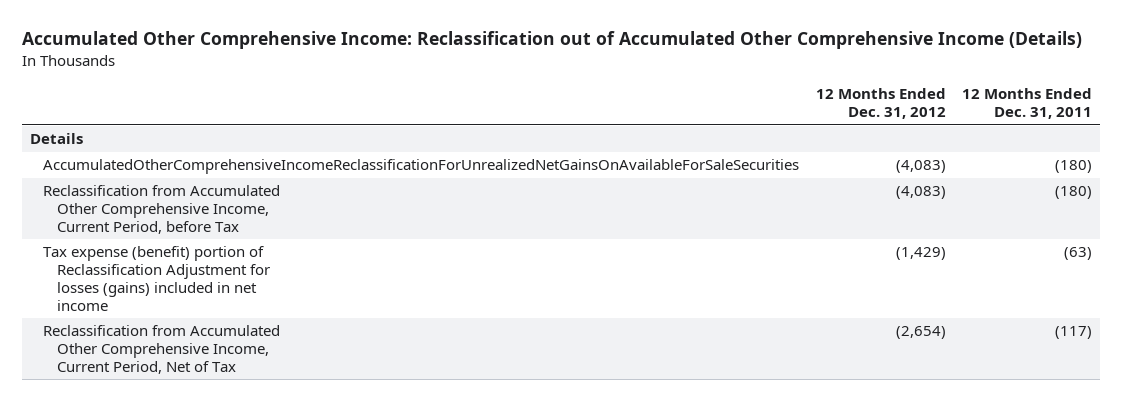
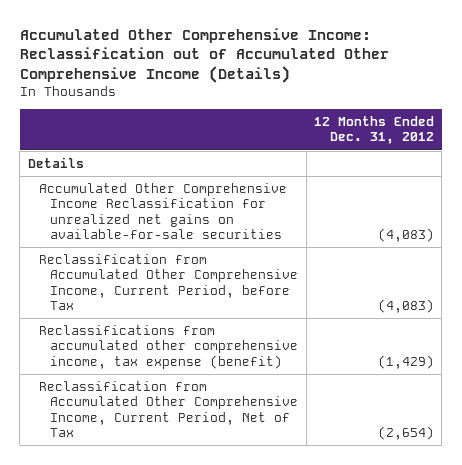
[961,88,1092,120] 12 Months Ended Dec. 31, 2011 -> none
[43,159,800,175] AccumulatedOtherComprehensiveIncomeReclassificationForUnrealizedNetGainsOnAvailableForSaleSecurities -> [38,182,287,240] Accumulated Other Comprehensive Income Reclassification for unrealized net gains on available-for-sale securities
[43,246,270,311] Tax expense (benefit) portion of Reclassification Adjustment for losses (gains) included in net income -> [38,324,299,369] Reclassifications from accumulated other comprehensive income, tax expense (benefit)

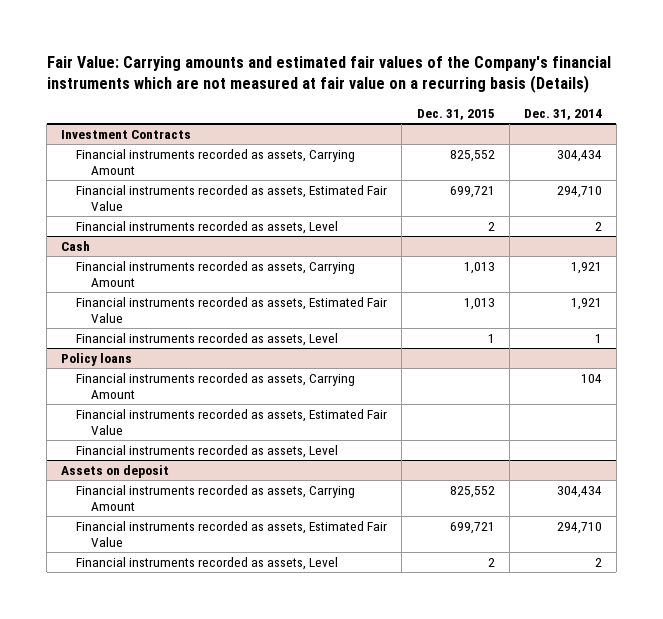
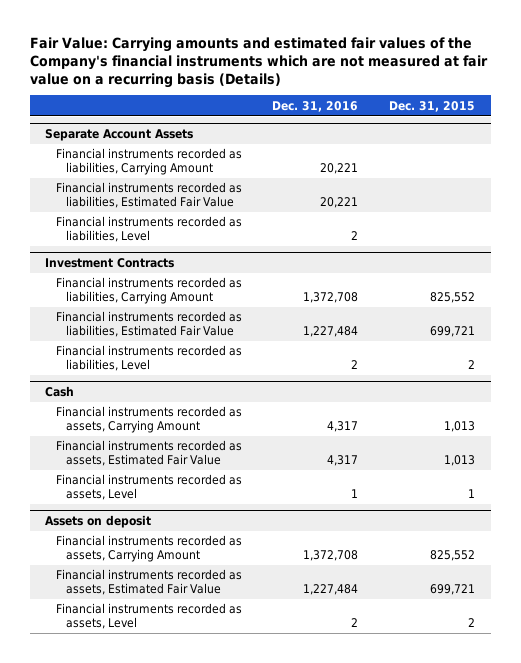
[523,109,602,121] Dec. 31, 2014 -> none
none -> [272,100,359,112] Dec. 31, 2016
none -> [45,129,194,142] Separate Account Assets
none -> [55,148,242,176] Financial instruments recorded as liabilities, Carrying Amount
none -> [55,182,242,209] Financial instruments recorded as liabilities, Estimated Fair Value
none -> [55,216,242,243] Financial instruments recorded as liabilities, Level
[76,148,356,175] Financial instruments recorded as assets, Carrying Amount -> [55,277,242,305] Financial instruments recorded as liabilities, Carrying Amount
[76,184,388,211] Financial instruments recorded as assets, Estimated Fair Value -> [55,311,242,338] Financial instruments recorded as liabilities, Estimated Fair Value
[76,220,339,234] Financial instruments recorded as assets, Level -> [55,345,242,372] Financial instruments recorded as liabilities, Level
[61,352,133,366] Policy loans -> none
[76,372,356,399] Financial instruments recorded as assets, Carrying Amount -> none
[76,408,388,435] Financial instruments recorded as assets, Estimated Fair Value -> none
[76,444,339,458] Financial instruments recorded as assets, Level -> none

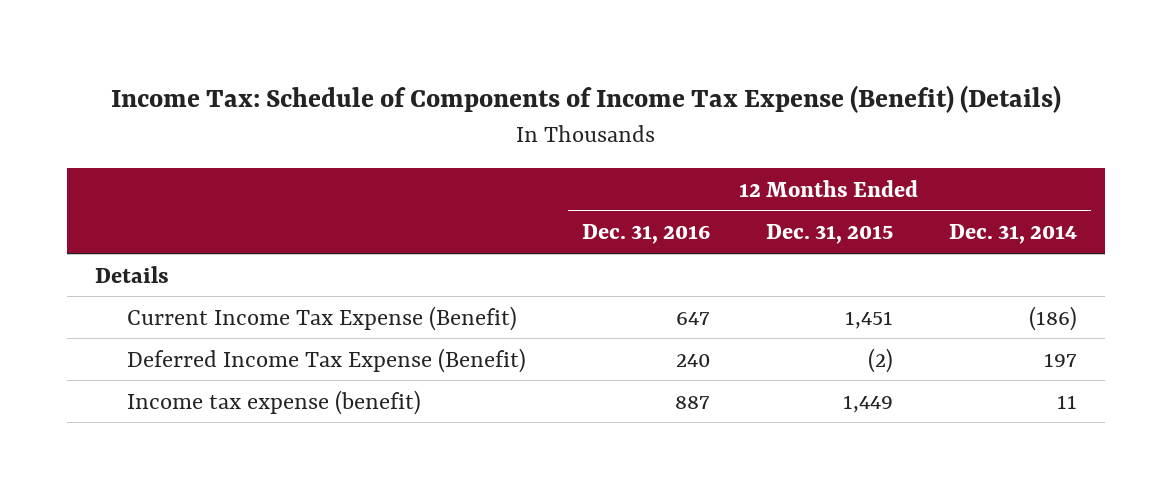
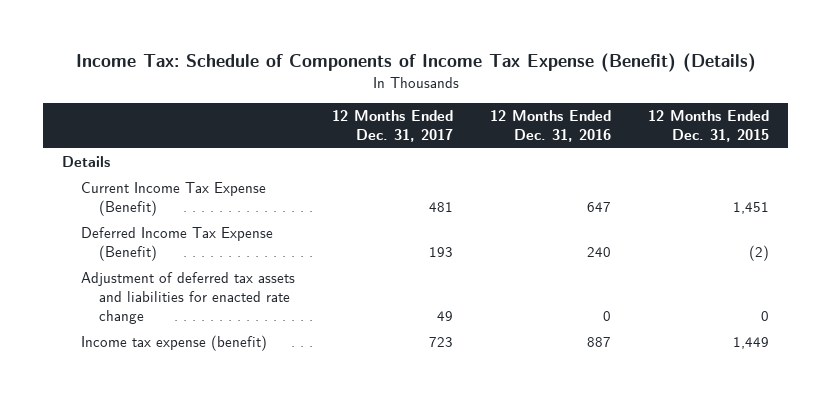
[948,224,1077,245] Dec. 31, 2014 -> none
none -> [331,110,453,143] 12 Months Ended Dec. 31, 2017
none -> [80,272,295,325] Adjustment of deferred tax assets and liabilities for enacted rate change

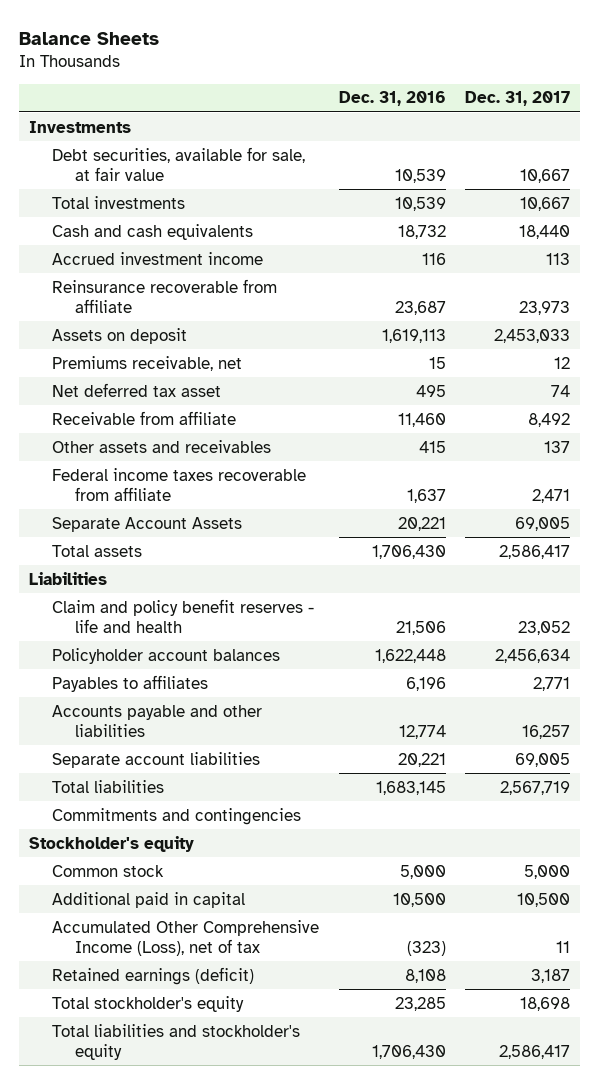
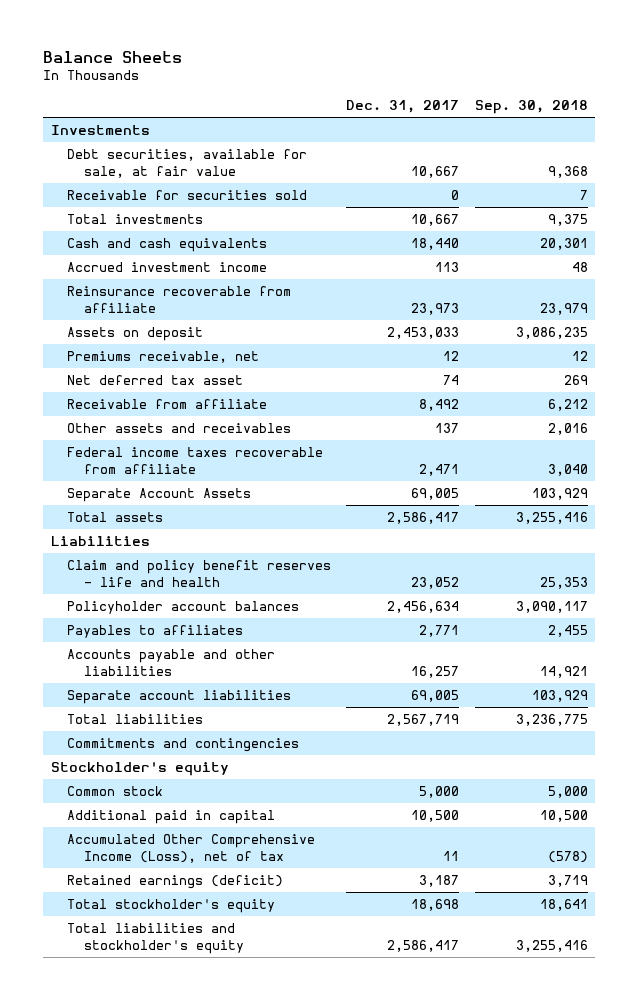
[338,91,446,107] Dec. 31, 2016 -> none
none -> [474,100,588,115] Sep. 30, 2018
none -> [67,189,308,200] Receivable for securities sold

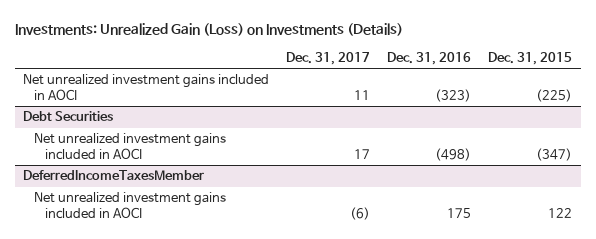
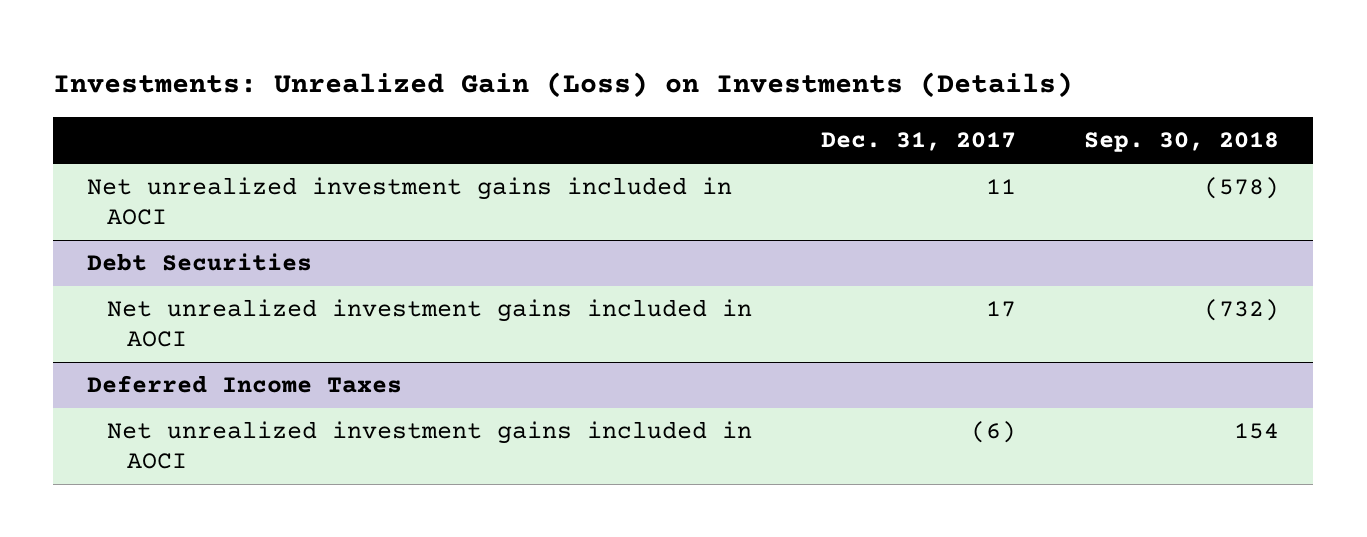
[387,51,472,65] Dec. 31, 2016 -> none
[488,51,573,65] Dec. 31, 2015 -> none
none -> [1084,132,1280,153] Sep. 30, 2018
[23,170,205,181] DeferredIncomeTaxesMember -> [87,375,403,394] Deferred Income Taxes

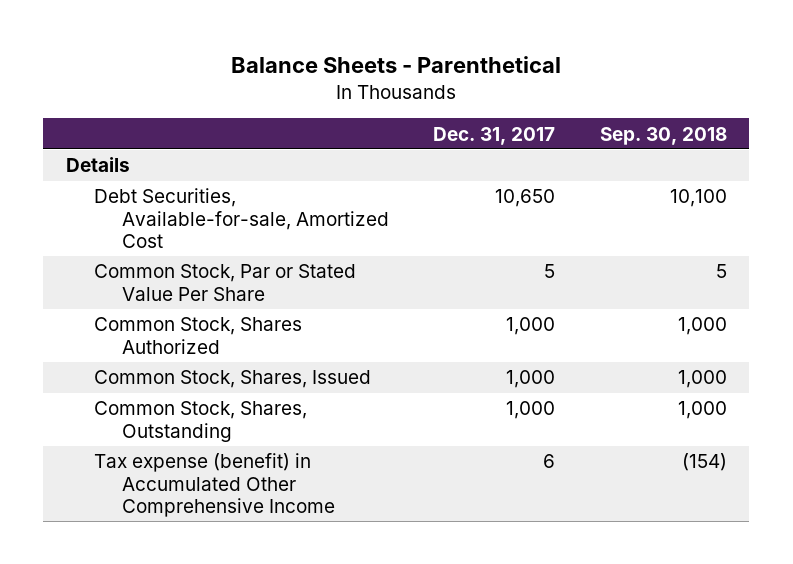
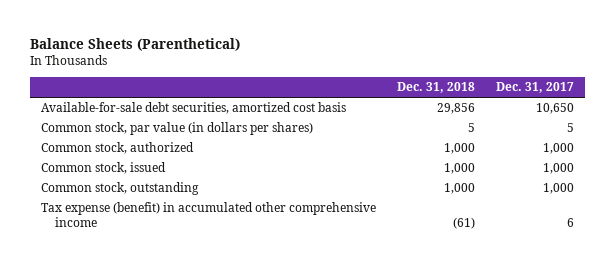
[231,56,562,74] Balance Sheets - Parenthetical -> [30,38,241,52] Balance Sheets (Parenthetical)
[599,126,727,145] Sep. 30, 2018 -> none
none -> [397,82,476,94] Dec. 31, 2018
[65,157,130,173] Details -> none
[93,188,389,248] Debt Securities, Available-for-sale, Amortized Cost -> [41,102,347,115] Available-for-sale debt securities, amortized cost basis
[93,264,356,301] Common Stock, Par or Stated Value Per Share -> [41,122,314,136] Common stock, par value (in dollars per shares)
[93,317,302,354] Common Stock, Shares Authorized -> [41,142,195,155] Common stock, authorized
[93,370,371,389] Common Stock, Shares, Issued -> [41,162,167,175] Common stock, issued
[93,401,307,442] Common Stock, Shares, Outstanding -> [41,182,200,196] Common stock, outstanding
[93,453,335,517] Tax expense (benefit) in Accumulated Other Comprehensive Income -> [41,202,377,228] Tax expense (benefit) in accumulated other comprehensive income

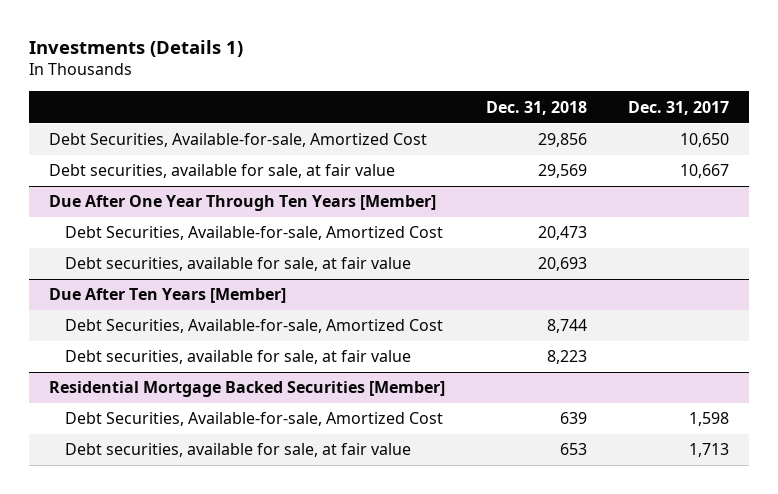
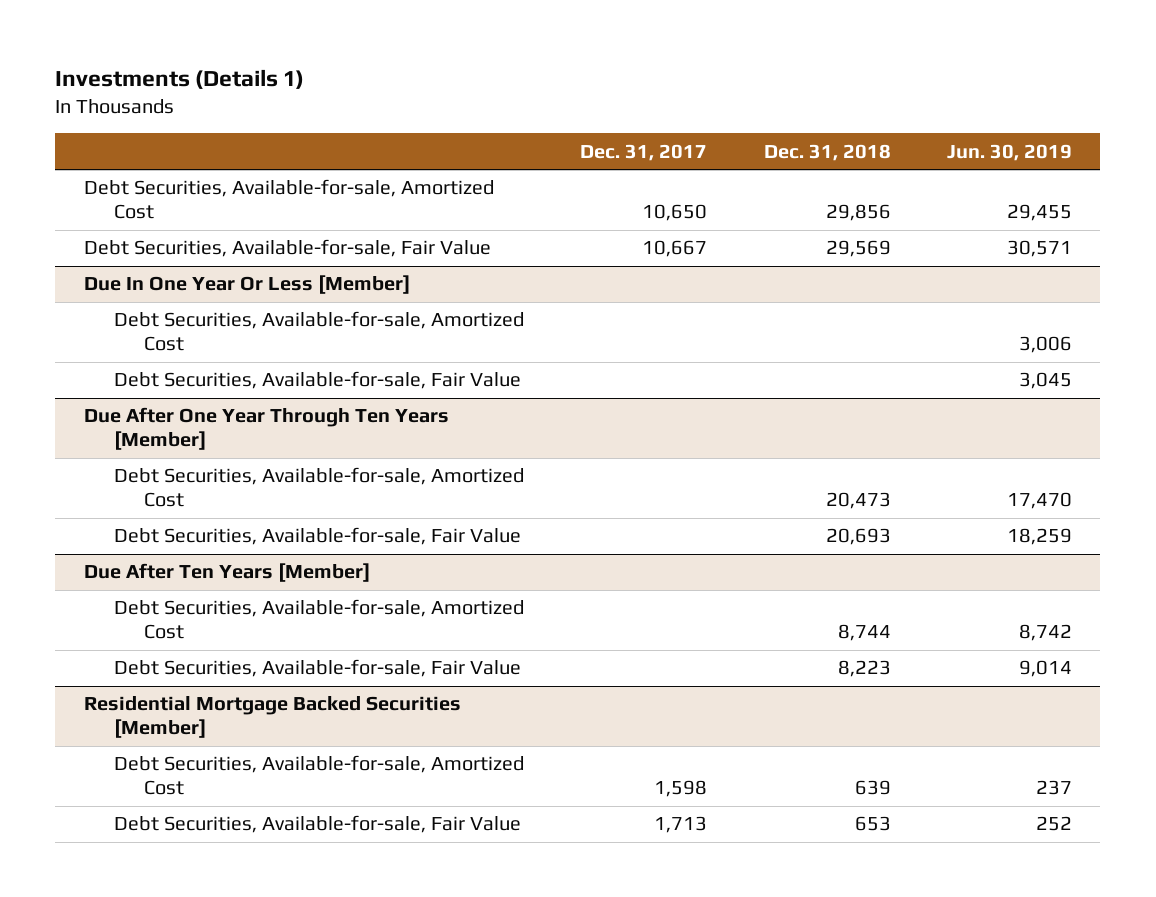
none -> [947,143,1073,161] Jun. 30, 2019
[49,164,396,179] Debt securities, available for sale, at fair value -> [83,239,491,258] Debt Securities, Available-for-sale, Fair Value
none -> [83,275,410,295] Due In One Year Or Less [Member]
none -> [113,311,524,352] Debt Securities, Available-for-sale, Amortized Cost
none -> [113,371,521,390] Debt Securities, Available-for-sale, Fair Value
[64,257,411,272] Debt securities, available for sale, at fair value -> [113,527,521,546] Debt Securities, Available-for-sale, Fair Value
[64,350,411,365] Debt securities, available for sale, at fair value -> [113,659,521,678] Debt Securities, Available-for-sale, Fair Value
[64,443,411,458] Debt securities, available for sale, at fair value -> [113,815,521,834] Debt Securities, Available-for-sale, Fair Value

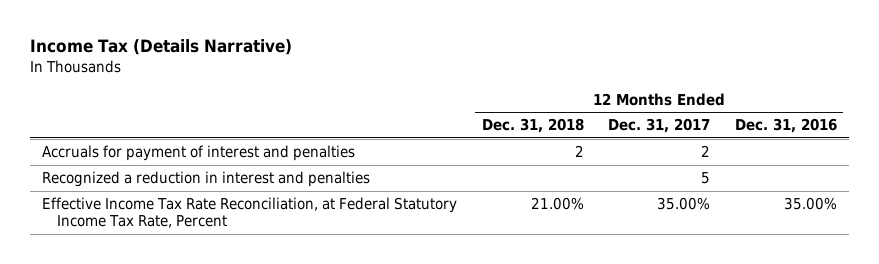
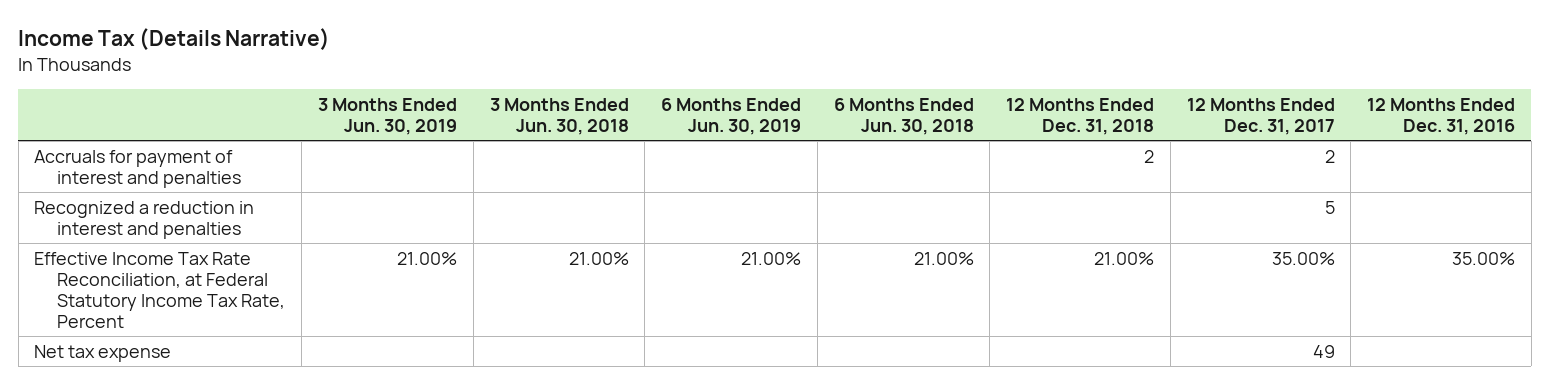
none -> [317,97,457,135] 3 Months Ended Jun. 30, 2019
none -> [489,97,629,135] 3 Months Ended Jun. 30, 2018
none -> [661,97,802,135] 6 Months Ended Jun. 30, 2019
none -> [833,97,974,135] 6 Months Ended Jun. 30, 2018
none -> [34,344,172,362] Net tax expense

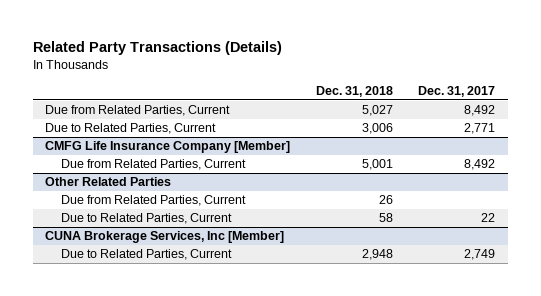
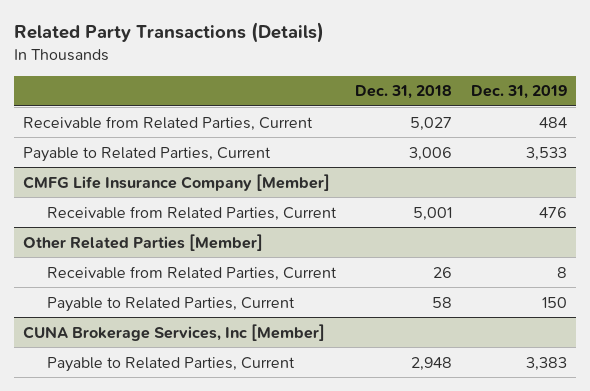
[418,85,496,97] Dec. 31, 2017 -> none
none -> [470,85,567,100] Dec. 31, 2019
[45,105,231,117] Due from Related Parties, Current -> [23,115,314,131] Receivable from Related Parties, Current
[45,123,217,135] Due to Related Parties, Current -> [23,146,272,162] Payable to Related Parties, Current
[60,159,246,171] Due from Related Parties, Current -> [46,205,337,221] Receivable from Related Parties, Current
[45,177,172,187] Other Related Parties -> [23,233,264,251] Other Related Parties [Member]
[60,195,246,207] Due from Related Parties, Current -> [46,265,337,281] Receivable from Related Parties, Current
[60,213,232,225] Due to Related Parties, Current -> [46,296,295,312] Payable to Related Parties, Current
[60,249,232,261] Due to Related Parties, Current -> [46,356,295,372] Payable to Related Parties, Current

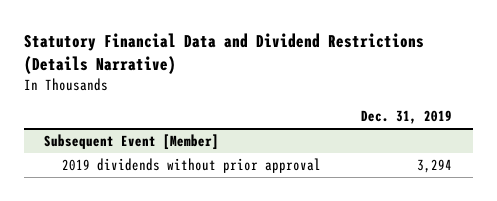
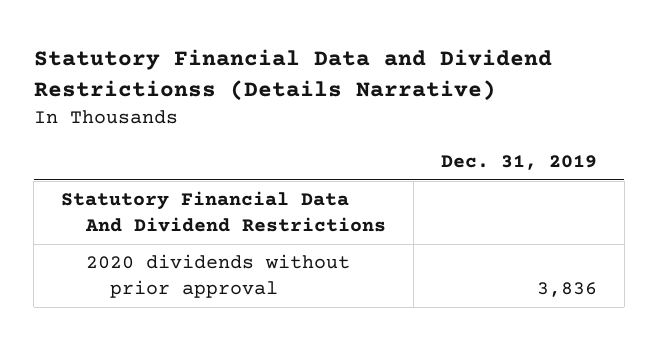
[24,32,425,74] Statutory Financial Data and Dividend Restrictions (Details Narrative) -> [33,48,552,102] Statutory Financial Data and Dividend Restrictionss (Details Narrative)
[44,134,220,151] Subsequent Event [Member] -> none
none -> [61,191,386,233] Statutory Financial Data And Dividend Restrictions
[61,158,321,174] 2019 dividends without prior approval -> [85,254,350,299] 2020 dividends without prior approval
[417,159,453,174] 3,294 -> [536,282,597,298] 3,836

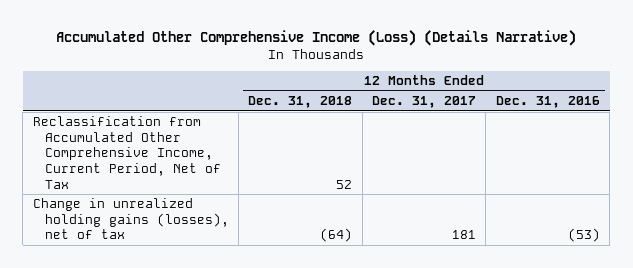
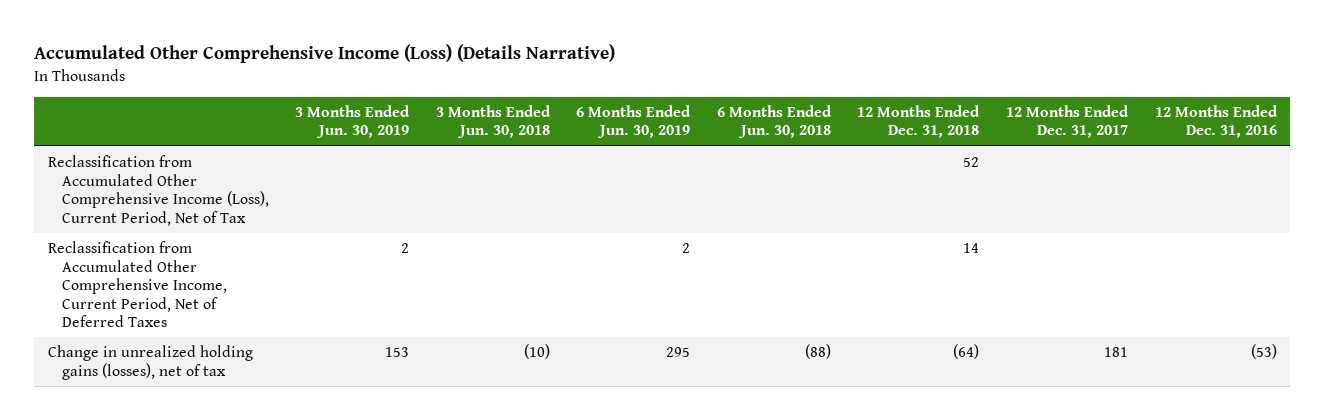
none -> [295,104,411,139] 3 Months Ended Jun. 30, 2019
none -> [435,104,551,139] 3 Months Ended Jun. 30, 2018
none -> [576,104,692,139] 6 Months Ended Jun. 30, 2019
none -> [716,104,832,139] 6 Months Ended Jun. 30, 2018
[32,116,221,189] Reclassification from Accumulated Other Comprehensive Income, Current Period, Net of Tax -> [47,155,269,226] Reclassification from Accumulated Other Comprehensive Income (Loss), Current Period, Net of Tax
none -> [47,241,227,328] Reclassification from Accumulated Other Comprehensive Income, Current Period, Net of Deferred Taxes

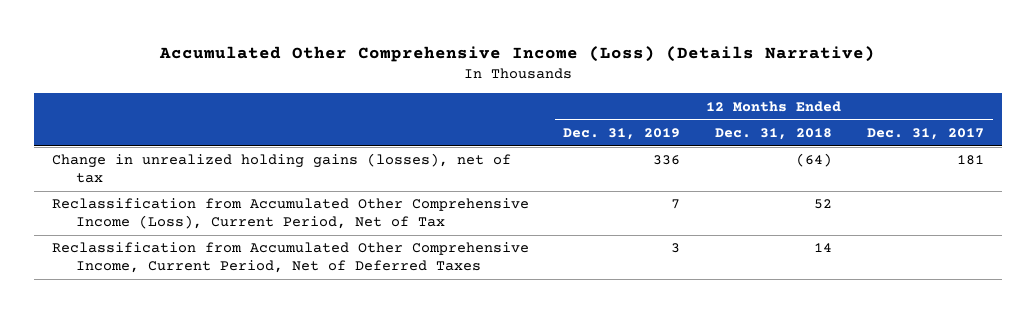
[295,104,411,139] 3 Months Ended Jun. 30, 2019 -> none
[435,104,551,139] 3 Months Ended Jun. 30, 2018 -> none
[576,104,692,139] 6 Months Ended Jun. 30, 2019 -> none
[716,104,832,139] 6 Months Ended Jun. 30, 2018 -> none
[1154,104,1278,139] 12 Months Ended Dec. 31, 2016 -> none
none -> [563,127,681,140] Dec. 31, 2019
[47,345,253,380] Change in unrealized holding gains (losses), net of tax -> [51,153,511,184] Change in unrealized holding gains (losses), net of tax

